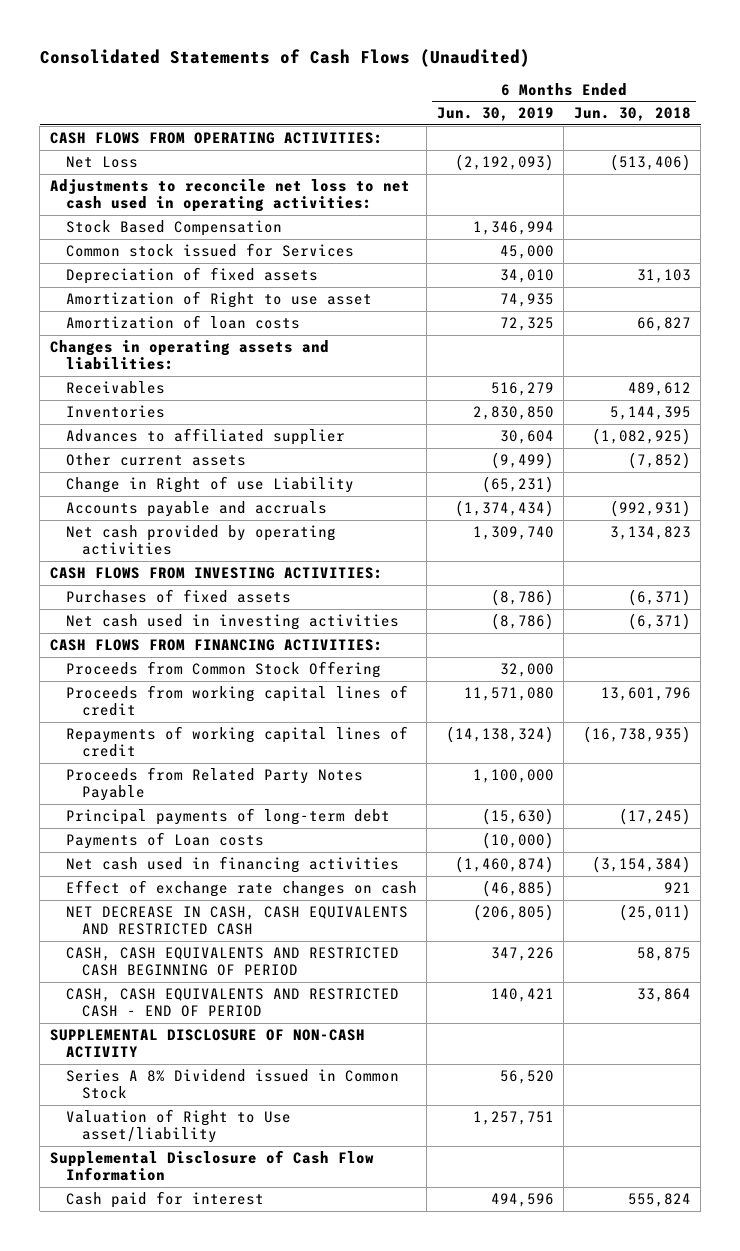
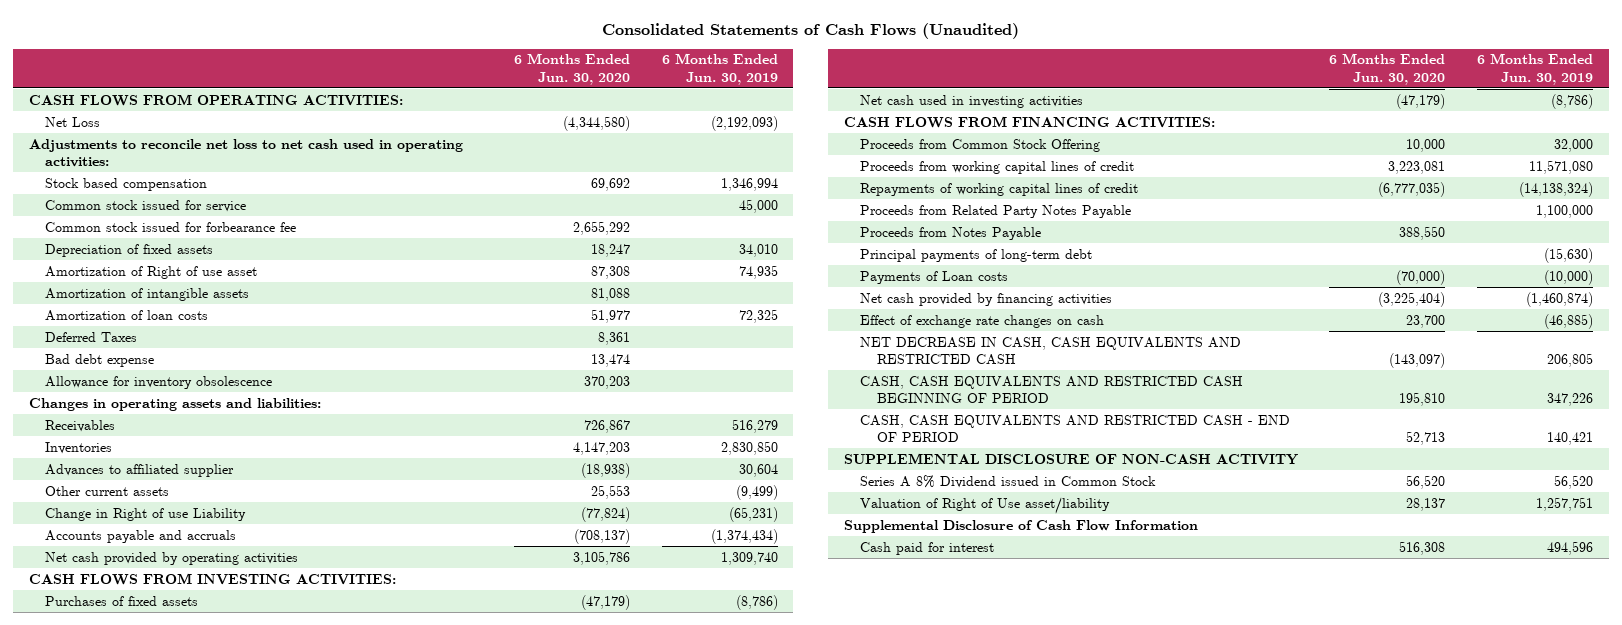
[573,107,691,122] Jun. 30, 2018 -> none
none -> [514,53,631,85] 6 Months Ended Jun. 30, 2020
[65,220,282,237] Stock Based Compensation -> [45,177,208,191] Stock based compensation
[65,243,354,258] Common stock issued for Services -> [45,199,247,212] Common stock issued for service
none -> [45,221,297,232] Common stock issued for forbearance fee
[65,291,372,309] Amortization of Right to use asset -> [45,265,258,279] Amortization of Right of use asset
none -> [45,287,250,301] Amortization of intangible assets
none -> [45,331,138,342] Deferred Taxes
none -> [45,353,155,367] Bad debt expense
none -> [45,375,273,389] Allowance for inventory obsolescence
none -> [860,226,1042,240] Proceeds from Notes Payable
[65,856,399,874] Net cash used in financing activities -> [860,292,1113,306] Net cash provided by financing activities
[472,904,554,922] (206,805) -> [1546,353,1593,368] 206,805
[65,1109,291,1144] Valuation of Right to Use asset/liability -> [860,496,1111,514] Valuation of Right of Use asset/liability

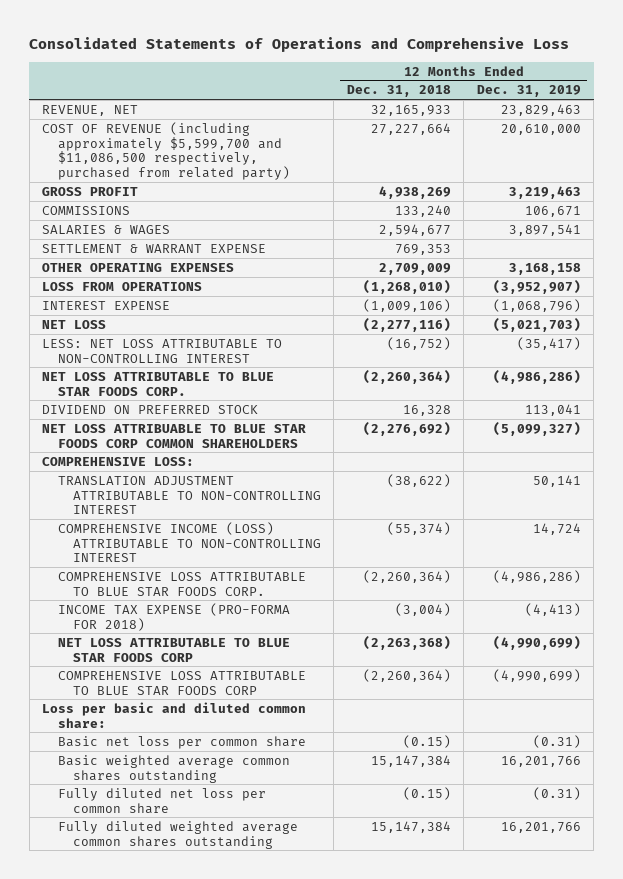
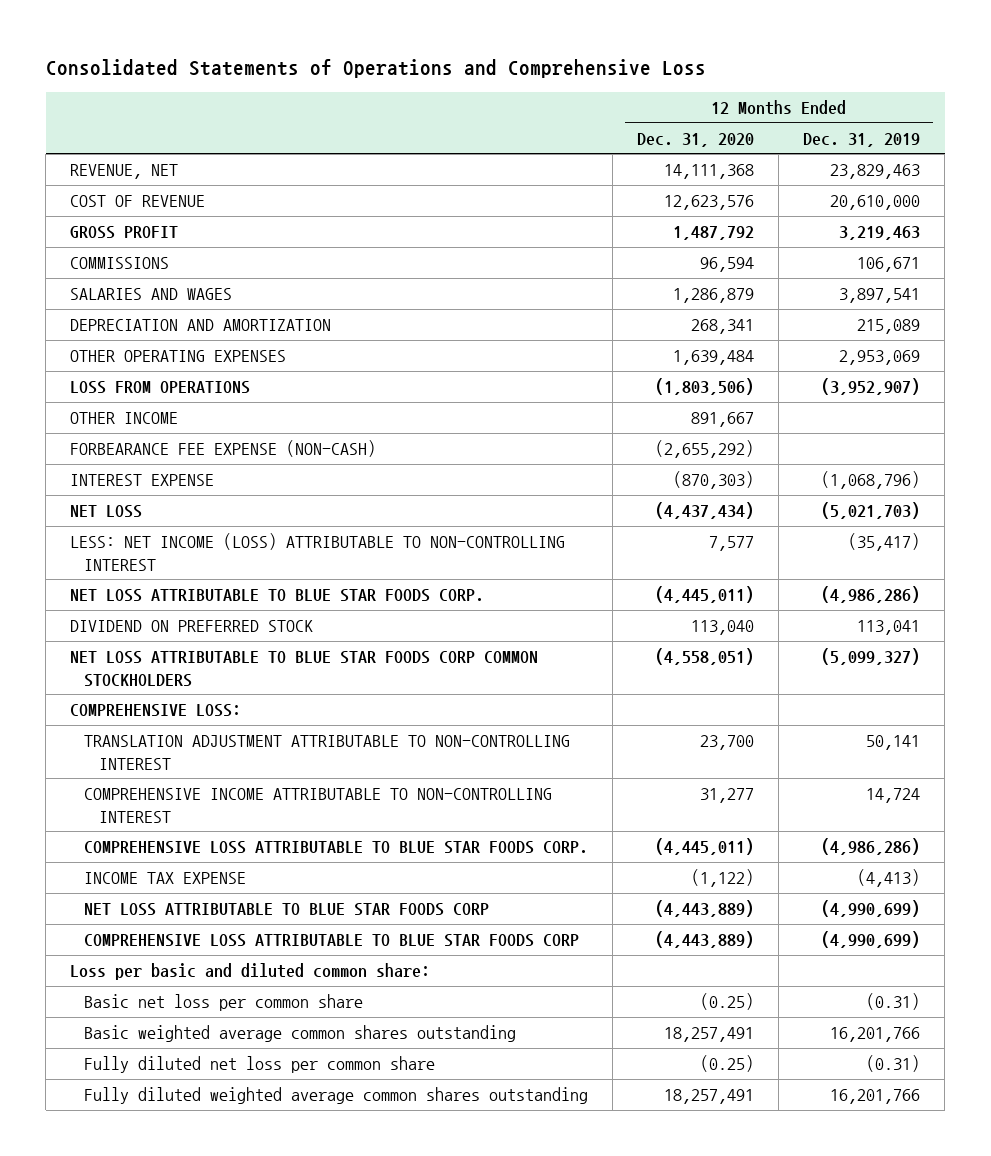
[346,85,451,98] Dec. 31, 2018 -> none
none -> [637,132,755,147] Dec. 31, 2020
[42,121,290,180] COST OF REVENUE (including approximately $5,599,700 and $11,086,500 respectively, purchased from related party) -> [70,195,206,208] COST OF REVENUE
[42,243,267,253] SETTLEMENT & WARRANT EXPENSE -> none
[42,224,171,234] SALARIES & WAGES -> [70,288,233,301] SALARIES AND WAGES
none -> [70,319,332,332] DEPRECIATION AND AMORTIZATION
[508,262,581,275] 3,168,158 -> [839,350,921,366] 2,953,069
none -> [70,412,179,425] OTHER INCOME
none -> [70,440,377,458] FORBEARANCE FEE EXPENSE (NON-CASH)
[42,338,283,363] LESS: NET LOSS ATTRIBUTABLE TO NON-CONTROLLING INTEREST -> [70,533,566,571] LESS: NET INCOME (LOSS) ATTRIBUTABLE TO NON-CONTROLLING INTEREST
[42,423,307,448] NET LOSS ATTRIBUABLE TO BLUE STAR FOODS CORP COMMON SHAREHOLDERS -> [70,651,539,687] NET LOSS ATTRIBUTABLE TO BLUE STAR FOODS CORP COMMON STOCKHOLDERS
[57,521,321,563] COMPREHENSIVE INCOME (LOSS) ATTRIBUTABLE TO NON-CONTROLLING INTEREST -> [84,788,553,823] COMPREHENSIVE INCOME ATTRIBUTABLE TO NON-CONTROLLING INTEREST
[57,602,290,631] INCOME TAX EXPENSE (PRO-FORMA FOR 2018) -> [84,872,247,885] INCOME TAX EXPENSE

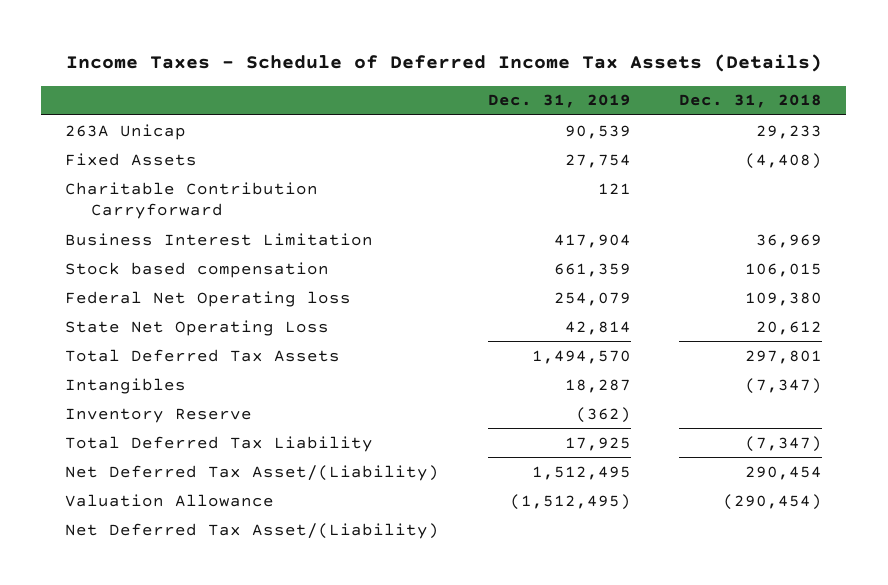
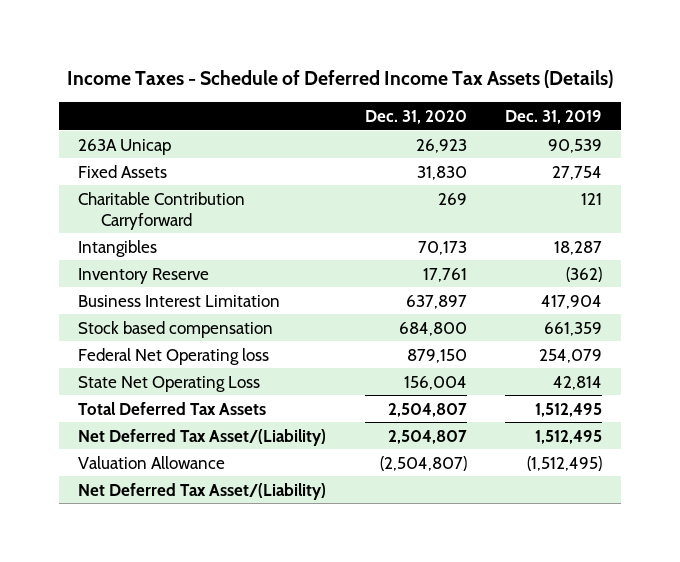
[679,94,823,109] Dec. 31, 2018 -> none
none -> [364,109,467,124] Dec. 31, 2020
[65,377,187,394] Intangibles -> [78,239,158,257] Intangibles
[65,407,253,423] Inventory Reserve -> [78,267,210,284] Inventory Reserve
[65,435,374,452] Total Deferred Tax Liability -> none
[531,349,631,364] 1,494,570 -> [535,402,603,417] 1,512,495

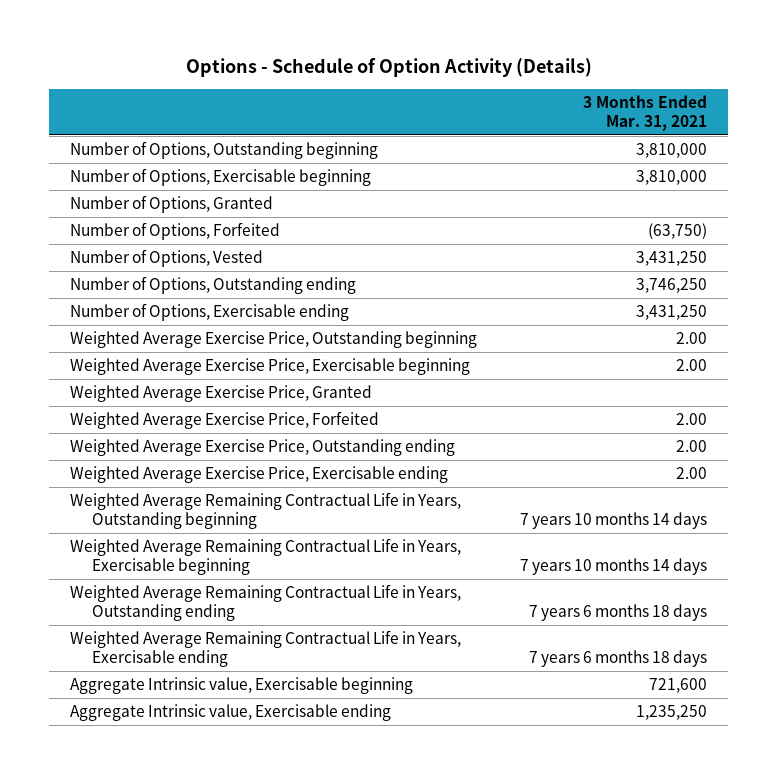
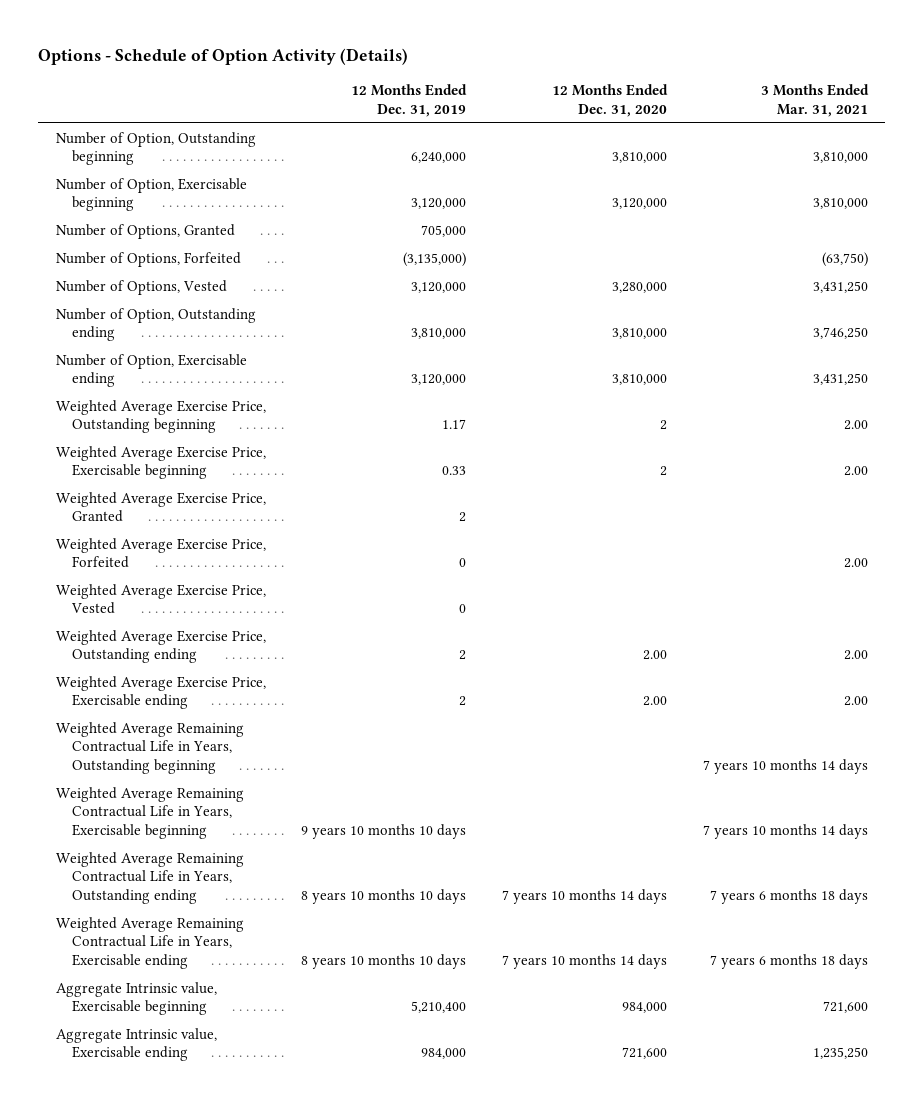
none -> [351,84,468,117] 12 Months Ended Dec. 31, 2019
none -> [551,84,668,117] 12 Months Ended Dec. 31, 2020
[70,141,379,160] Number of Options, Outstanding beginning -> [55,131,256,166] Number of Option, Outstanding beginning
[70,168,372,187] Number of Options, Exercisable beginning -> [55,177,247,212] Number of Option, Exercisable beginning
[70,276,357,295] Number of Options, Outstanding ending -> [55,307,256,342] Number of Option, Outstanding ending
[70,303,350,322] Number of Options, Exercisable ending -> [55,353,247,388] Number of Option, Exercisable ending
none -> [55,583,266,615] Weighted Average Exercise Price, Vested

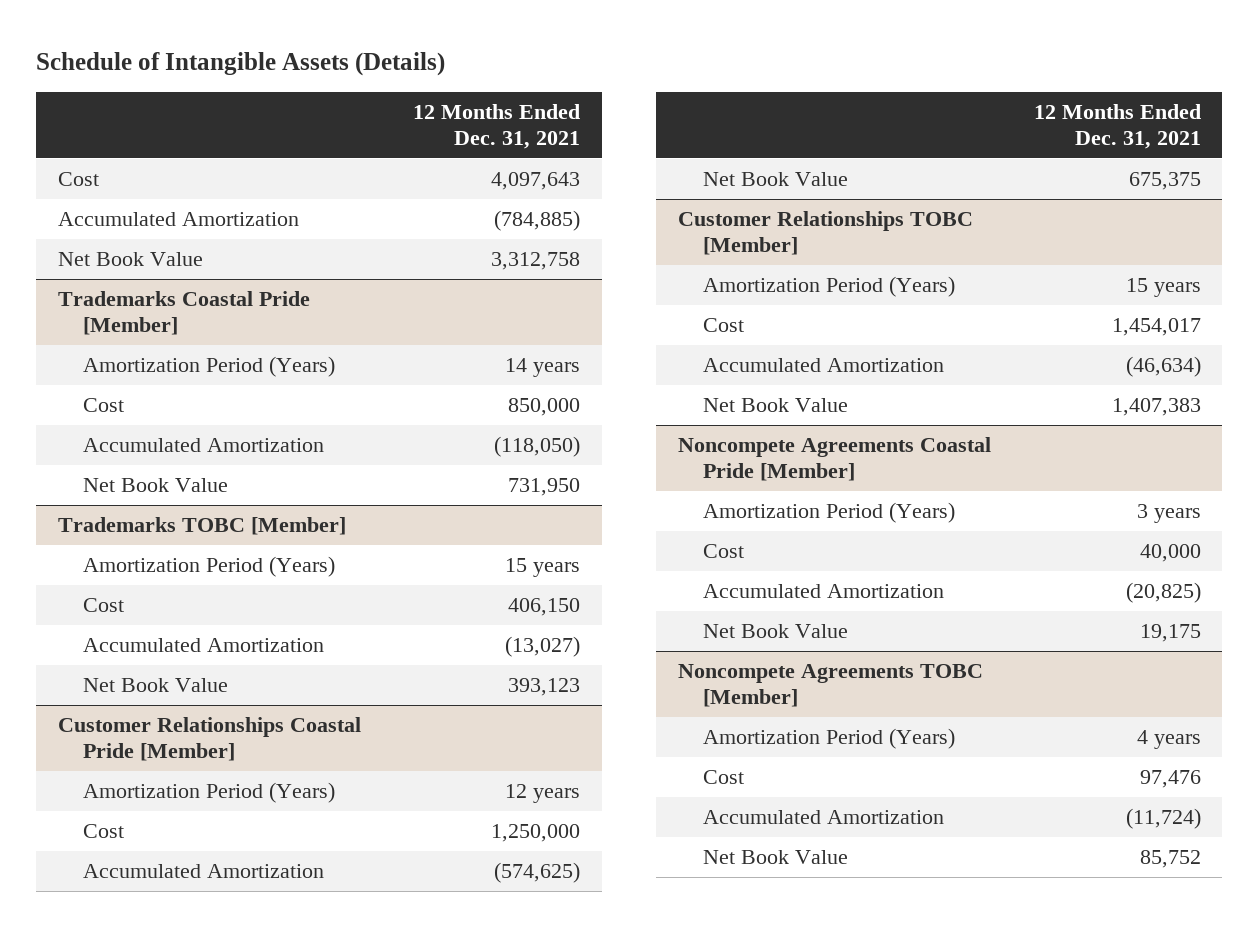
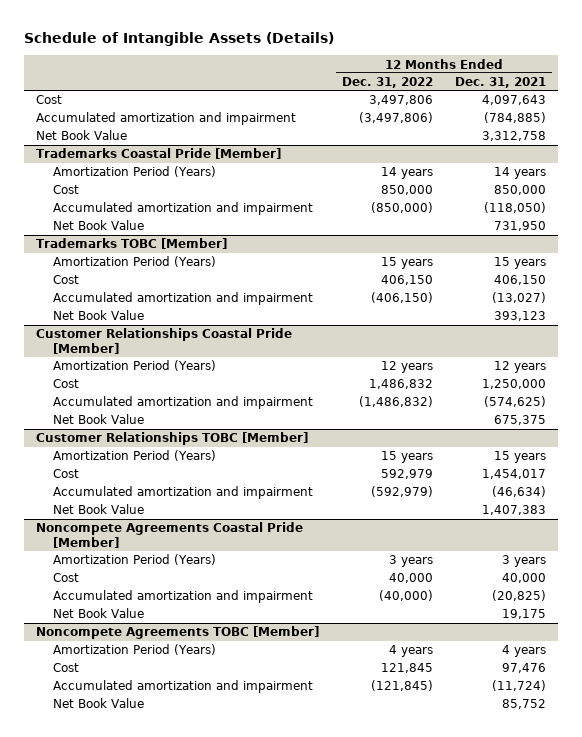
none -> [341,77,433,89] Dec. 31, 2022
[57,211,299,226] Accumulated Amortization -> [35,112,296,126] Accumulated amortization and impairment
[82,437,324,452] Accumulated Amortization -> [52,202,313,216] Accumulated amortization and impairment
[82,637,324,652] Accumulated Amortization -> [52,292,313,306] Accumulated amortization and impairment
[82,863,324,878] Accumulated Amortization -> [52,396,313,410] Accumulated amortization and impairment
[703,357,945,372] Accumulated Amortization -> [52,486,313,500] Accumulated amortization and impairment
[703,583,945,598] Accumulated Amortization -> [52,590,313,604] Accumulated amortization and impairment
[703,809,945,824] Accumulated Amortization -> [52,680,313,694] Accumulated amortization and impairment

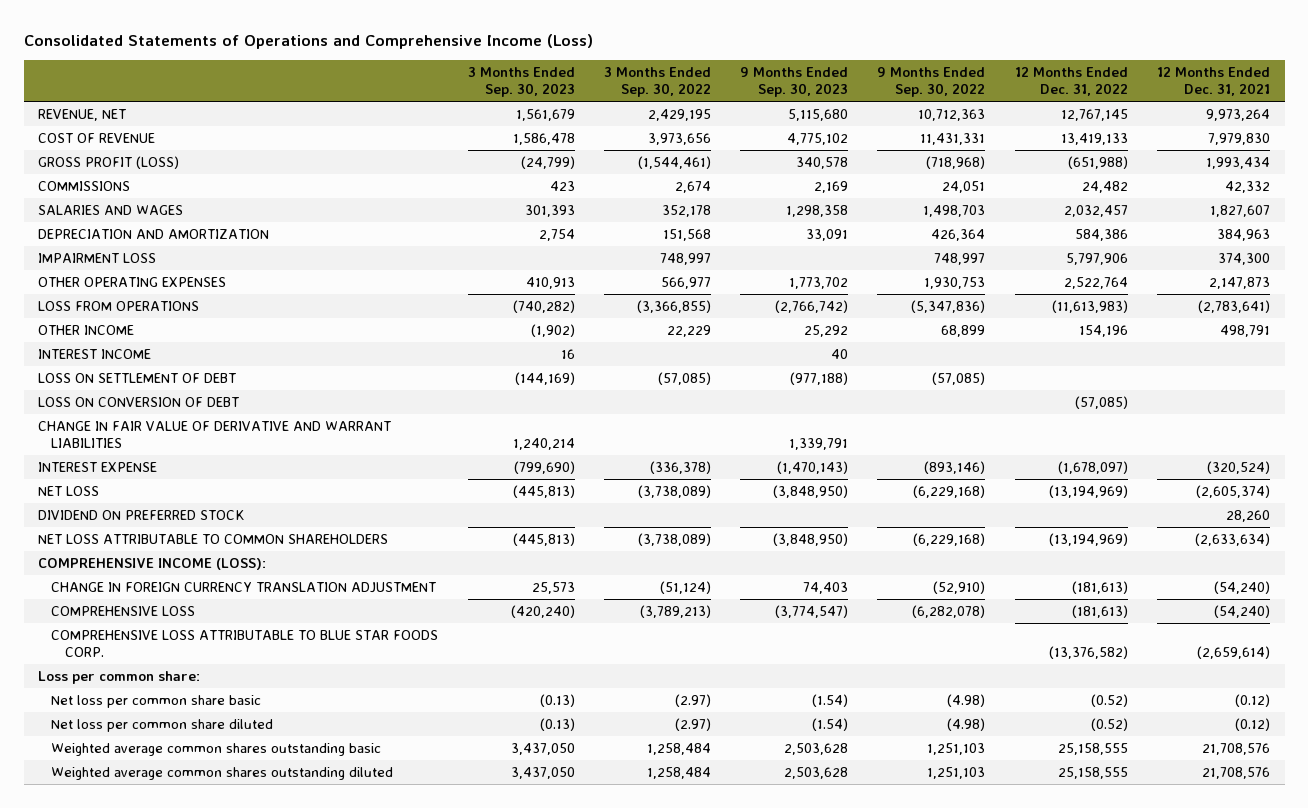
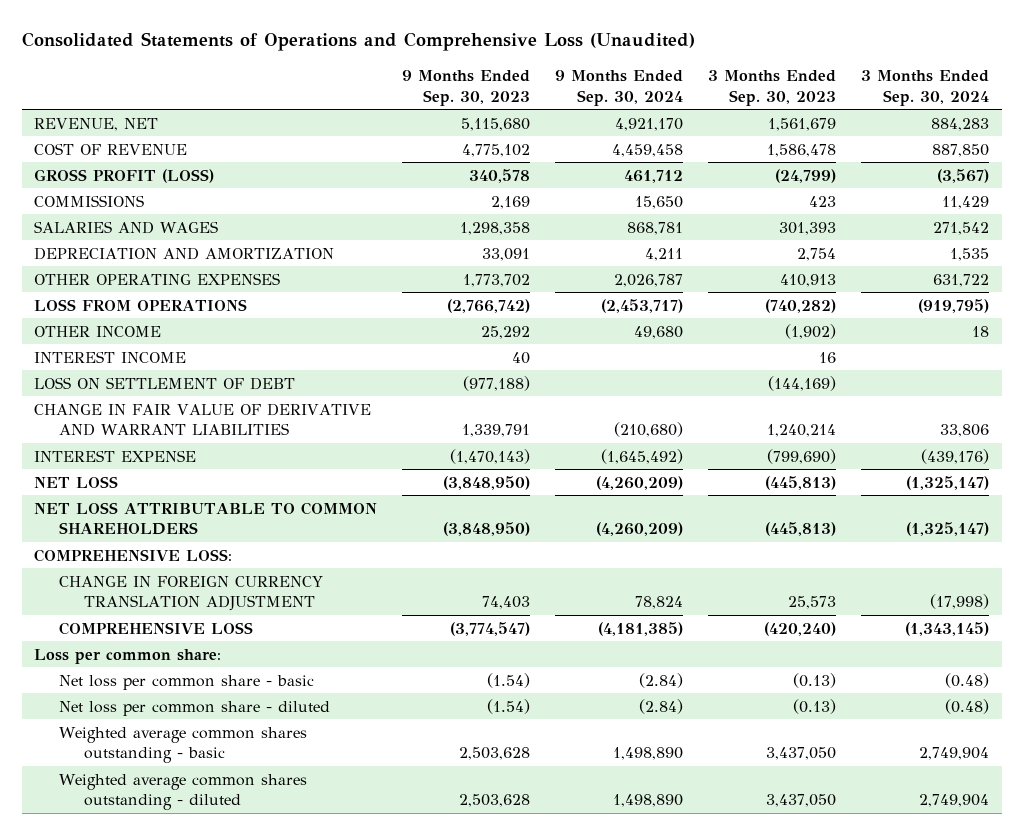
[23,33,593,49] Consolidated Statements of Operations and Comprehensive Income (Loss) -> [21,32,695,52] Consolidated Statements of Operations and Comprehensive Loss (Unaudited)
[603,67,711,98] 3 Months Ended Sep. 30, 2022 -> none
[877,67,986,98] 9 Months Ended Sep. 30, 2022 -> none
[1014,67,1128,97] 12 Months Ended Dec. 31, 2022 -> none
[1157,67,1271,97] 12 Months Ended Dec. 31, 2021 -> none
none -> [555,70,684,106] 9 Months Ended Sep. 30, 2024
none -> [861,70,990,106] 3 Months Ended Sep. 30, 2024
[38,252,157,263] IMPAIRMENT LOSS -> none
[38,396,240,407] LOSS ON CONVERSION OF DEBT -> none
[38,509,245,520] DIVIDEND ON PREFERRED STOCK -> none
[38,557,267,570] COMPREHENSIVE INCOME (LOSS): -> [34,548,233,562] COMPREHENSIVE LOSS:
[51,629,439,657] COMPREHENSIVE LOSS ATTRIBUTABLE TO BLUE STAR FOODS CORP. -> none
[51,694,262,708] Net loss per common share basic -> [58,674,314,690] Net loss per common share - basic
[51,718,274,732] Net loss per common share diluted -> [58,700,330,716] Net loss per common share - diluted
[51,742,382,756] Weighted average common shares outstanding basic -> [58,726,307,764] Weighted average common shares outstanding - basic
[51,766,394,780] Weighted average common shares outstanding diluted -> [58,773,307,811] Weighted average common shares outstanding - diluted

